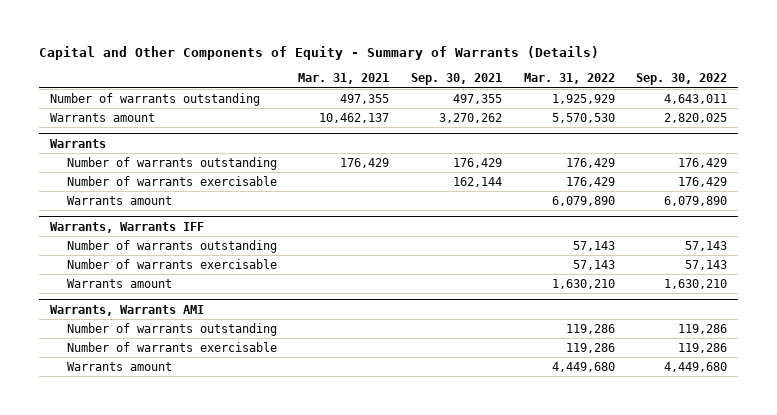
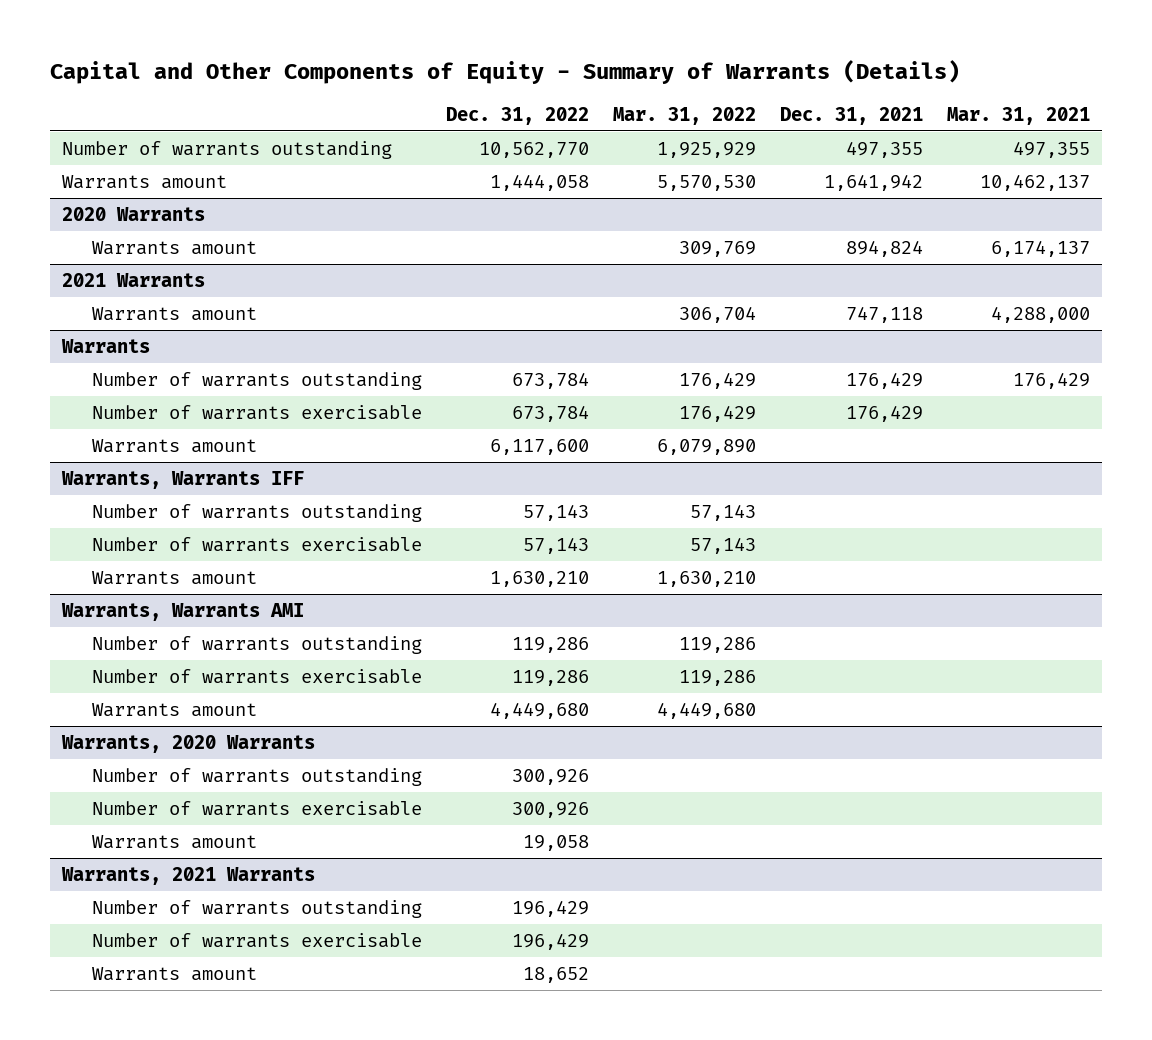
[410,73,502,86] Sep. 30, 2021 -> none
[636,73,728,86] Sep. 30, 2022 -> none
none -> [446,106,590,125] Dec. 31, 2022
none -> [780,106,924,125] Dec. 31, 2021
none -> [62,206,206,221] 2020 Warrants
none -> [91,240,257,255] Warrants amount
none -> [62,272,206,287] 2021 Warrants
none -> [91,306,257,321] Warrants amount
none -> [61,734,316,753] Warrants, 2020 Warrants
none -> [91,767,422,786] Number of warrants outstanding
none -> [91,800,422,816] Number of warrants exercisable
none -> [91,834,257,849] Warrants amount
none -> [61,866,316,885] Warrants, 2021 Warrants
none -> [91,899,422,918] Number of warrants outstanding
none -> [91,932,422,948] Number of warrants exercisable
none -> [91,966,257,981] Warrants amount

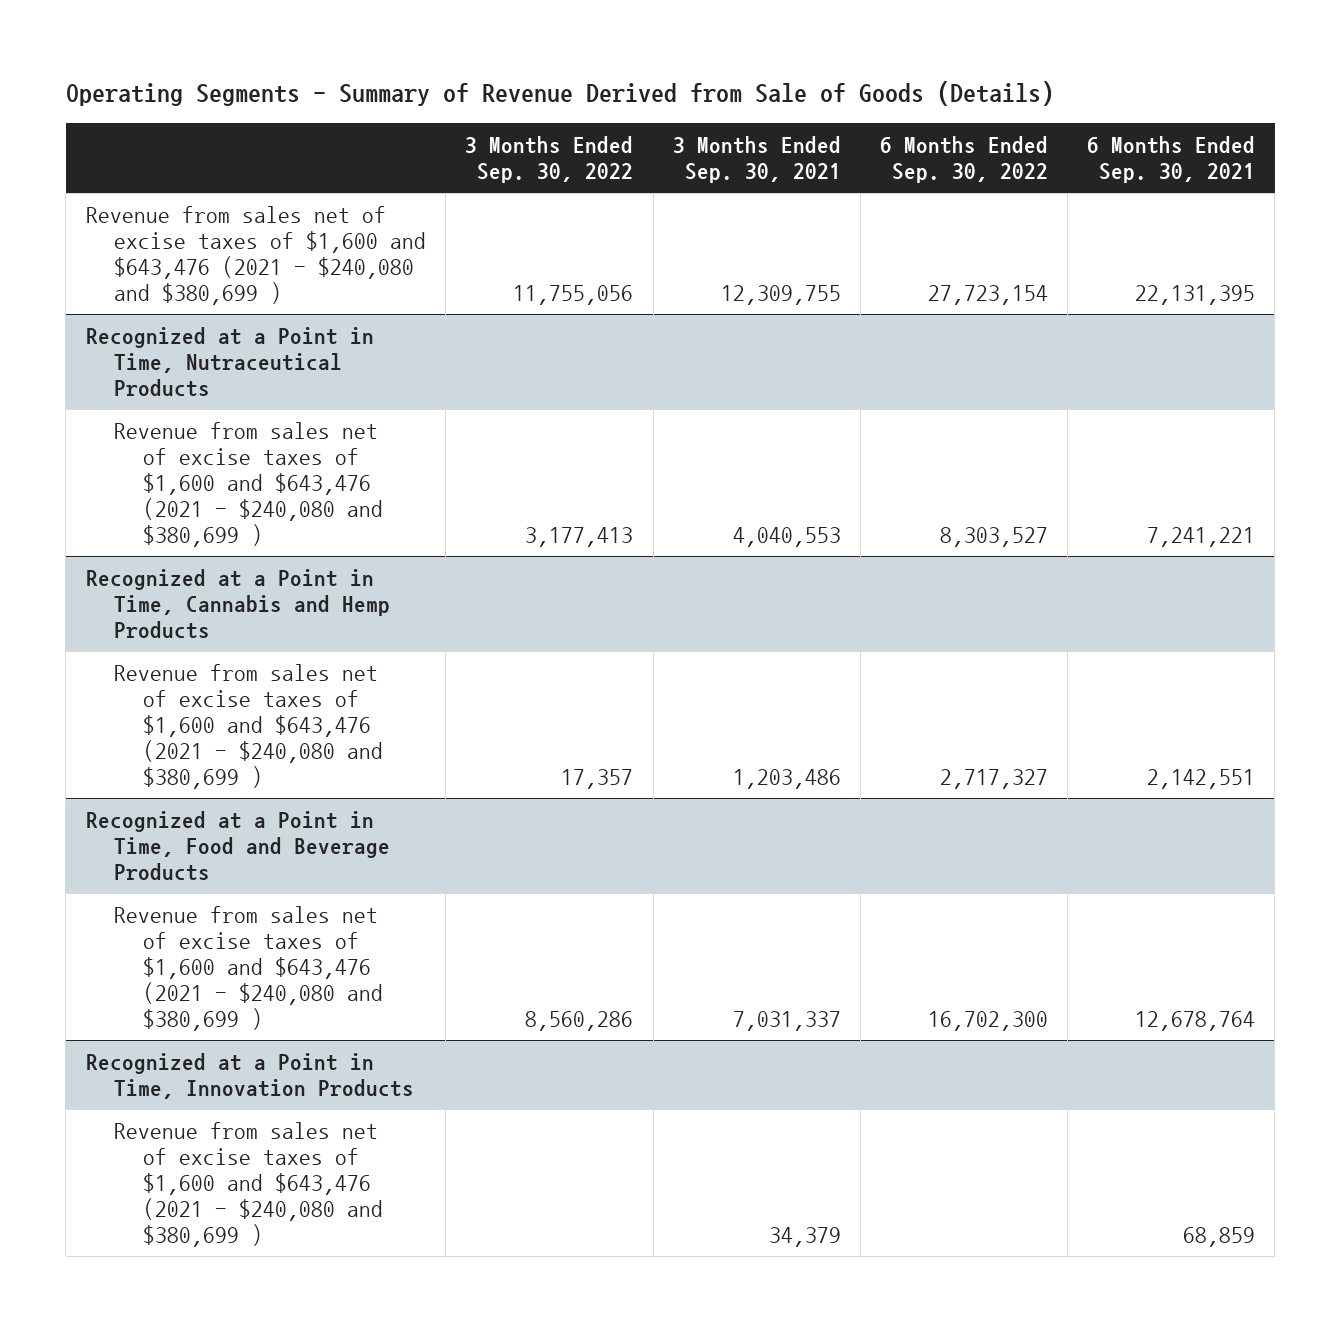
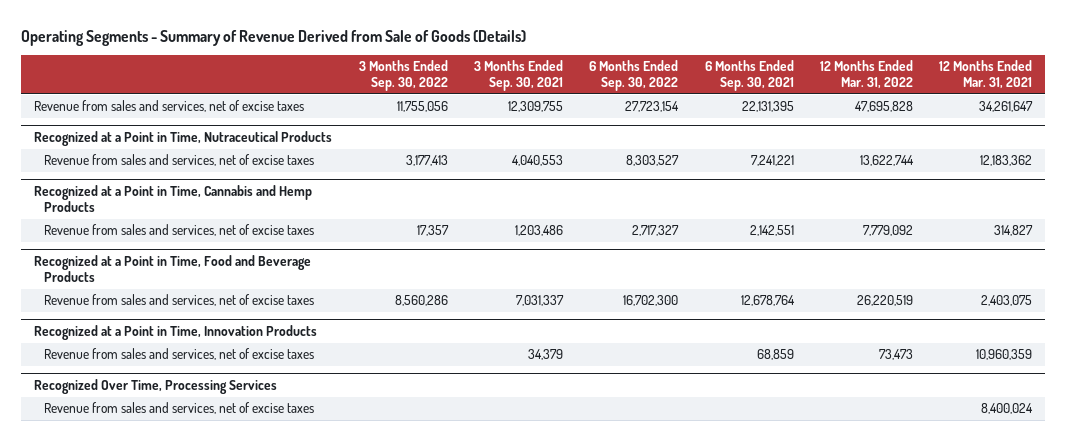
none -> [820,60,914,90] 12 Months Ended Mar. 31, 2022
none -> [939,60,1033,90] 12 Months Ended Mar. 31, 2021
[85,205,427,305] Revenue from sales net of excise taxes of $1,600 and $643,476 (2021 - $240,080 and $380,699 ) -> [34,100,305,113] Revenue from sales and services, net of excise taxes
[114,421,383,547] Revenue from sales net of excise taxes of $1,600 and $643,476 (2021 - $240,080 and $380,699 ) -> [44,154,315,167] Revenue from sales and services, net of excise taxes
[114,663,383,789] Revenue from sales net of excise taxes of $1,600 and $643,476 (2021 - $240,080 and $380,699 ) -> [44,224,315,237] Revenue from sales and services, net of excise taxes
[114,905,383,1031] Revenue from sales net of excise taxes of $1,600 and $643,476 (2021 - $240,080 and $380,699 ) -> [44,294,315,307] Revenue from sales and services, net of excise taxes
[114,1121,383,1247] Revenue from sales net of excise taxes of $1,600 and $643,476 (2021 - $240,080 and $380,699 ) -> [44,348,315,361] Revenue from sales and services, net of excise taxes
none -> [34,379,278,395] Recognized Over Time, Processing Services
none -> [44,402,315,415] Revenue from sales and services, net of excise taxes

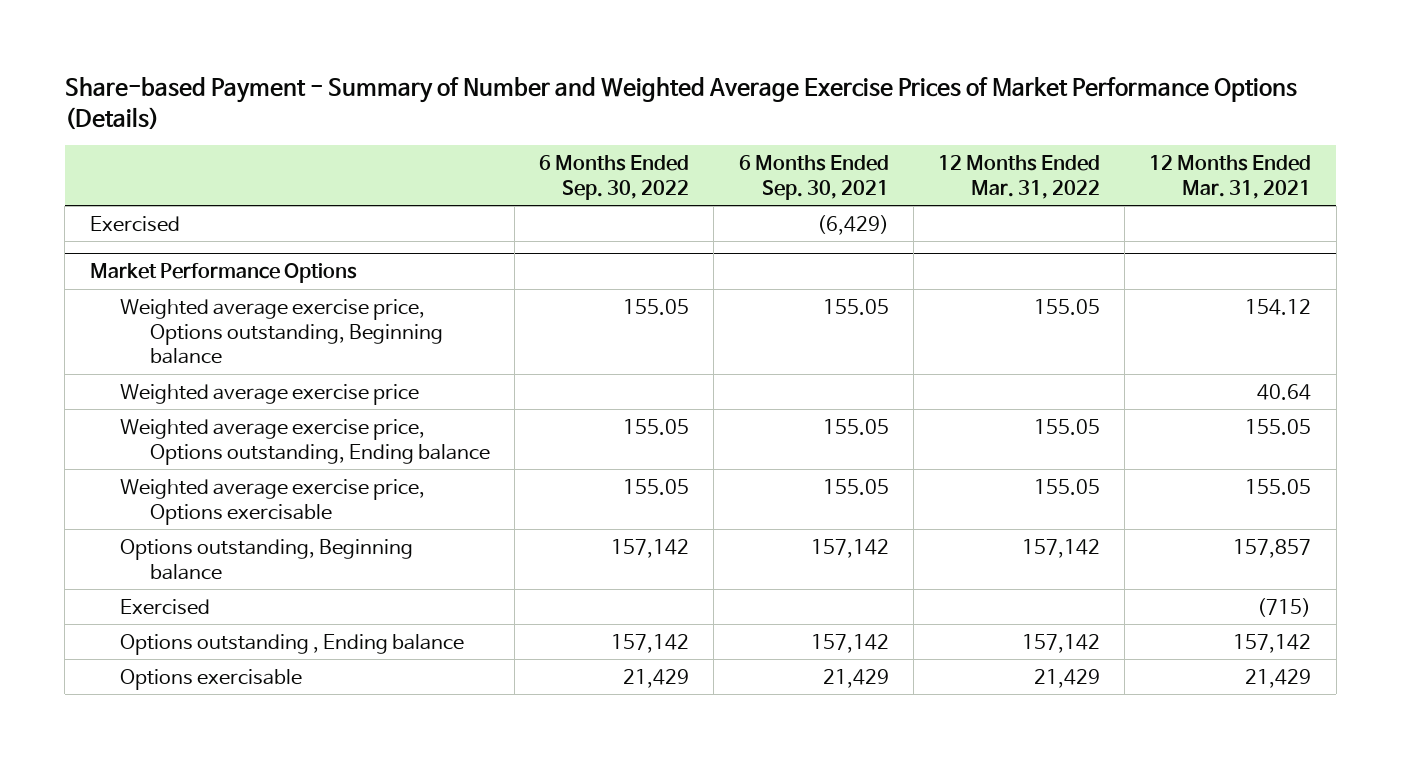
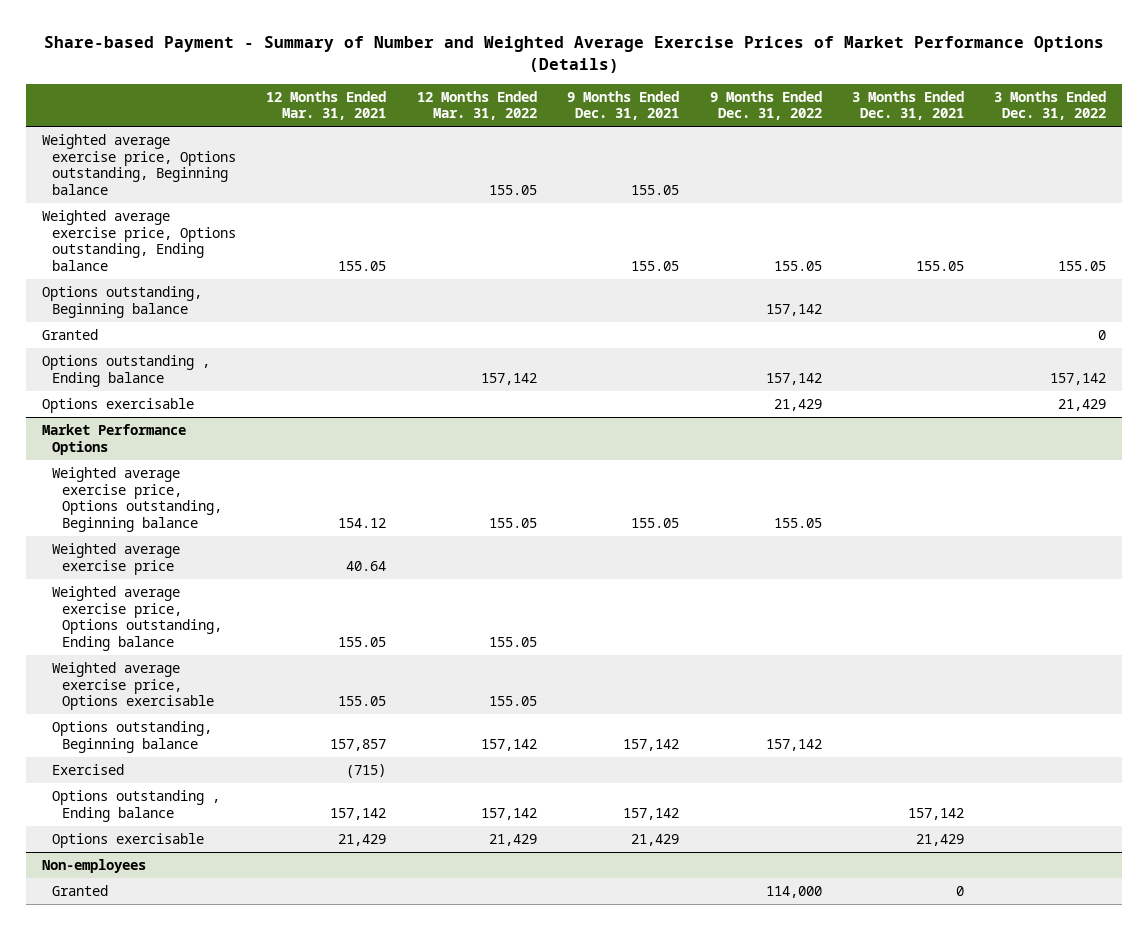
[539,154,690,200] 6 Months Ended Sep. 30, 2022 -> none
[738,154,889,200] 6 Months Ended Sep. 30, 2021 -> none
none -> [567,90,680,121] 9 Months Ended Dec. 31, 2021
none -> [709,90,822,121] 9 Months Ended Dec. 31, 2022
none -> [851,90,964,121] 3 Months Ended Dec. 31, 2021
none -> [994,90,1107,121] 3 Months Ended Dec. 31, 2022
[89,215,180,232] Exercised -> none
none -> [41,134,236,195] Weighted average exercise price, Options outstanding, Beginning balance
none -> [41,210,236,271] Weighted average exercise price, Options outstanding, Ending balance
none -> [41,286,202,318] Options outstanding, Beginning balance
none -> [41,329,98,341] Granted
none -> [41,355,210,387] Options outstanding , Ending balance
none -> [41,398,194,414] Options exercisable
none -> [41,859,146,874] Non-employees
none -> [51,885,108,897] Granted

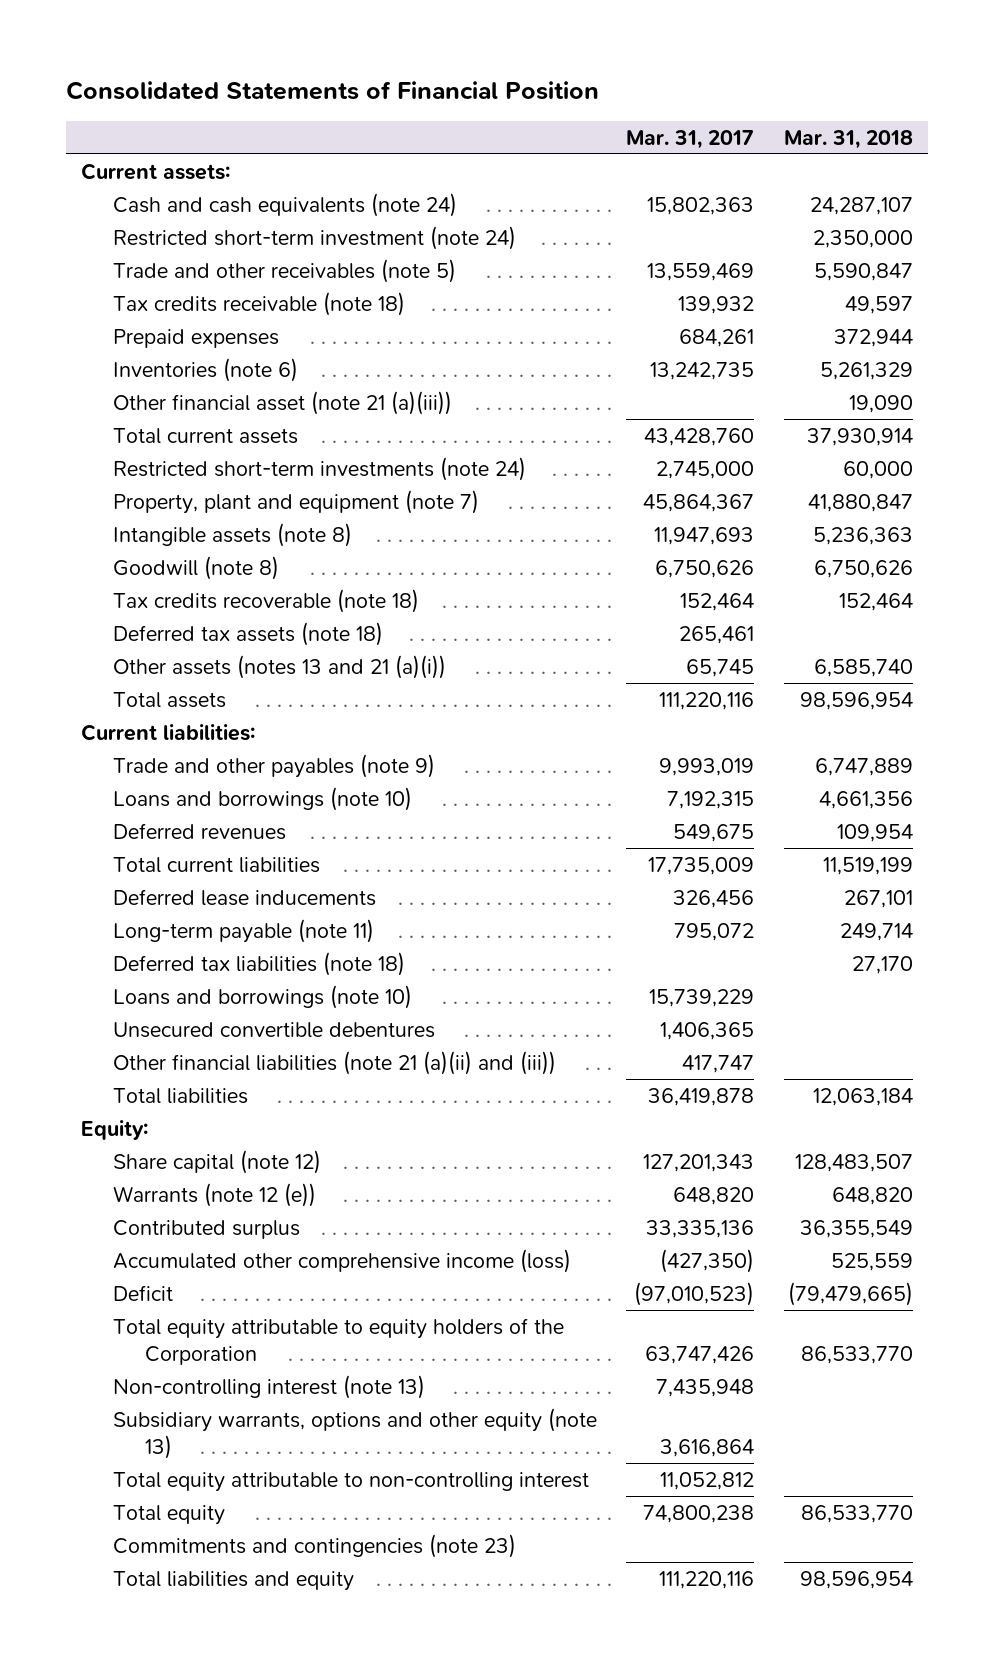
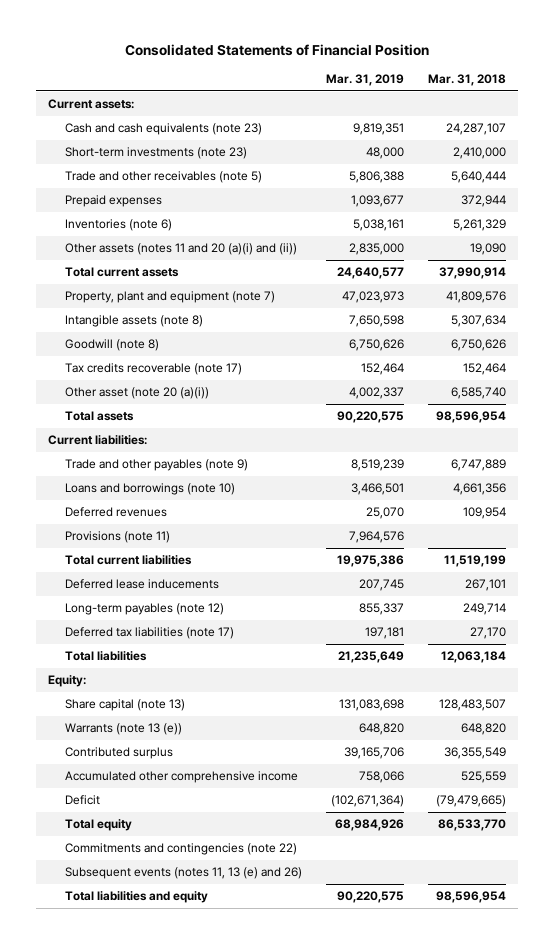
[626,129,755,149] Mar. 31, 2017 -> none
none -> [325,74,404,87] Mar. 31, 2019
[112,291,405,316] Tax credits receivable (note 18) -> none
[112,192,457,217] Cash and cash equivalents (note 24) -> [64,123,262,136] Cash and cash equivalents (note 23)
[112,225,516,250] Restricted short-term investment (note 24) -> [64,147,247,160] Short-term investments (note 23)
[813,229,914,248] 2,350,000 -> [452,147,506,160] 2,410,000
[814,262,914,281] 5,590,847 -> [450,171,506,184] 5,640,444
[112,456,526,481] Restricted short-term investments (note 24) -> none
[112,390,452,415] Other financial asset (note 21 (a)(iii)) -> [64,243,297,256] Other assets (notes 11 and 20 (a)(i) and (ii))
[807,427,914,446] 37,930,914 -> [438,267,506,280] 37,990,914
[808,493,914,512] 41,880,847 -> [445,291,506,304] 41,809,576
[813,526,914,545] 5,236,363 -> [450,315,506,328] 5,307,634
[112,621,383,646] Deferred tax assets (note 18) -> none
[112,588,419,613] Tax credits recoverable (note 18) -> [64,363,242,376] Tax credits recoverable (note 17)
[112,654,446,679] Other assets (notes 13 and 21 (a)(i)) -> [64,387,209,400] Other asset (note 20 (a)(i))
none -> [64,531,170,544] Provisions (note 11)
[112,984,412,1009] Loans and borrowings (note 10) -> none
[112,1021,435,1038] Unsecured convertible debentures -> none
[112,1050,556,1075] Other financial liabilities (note 21 (a)(ii) and (iii)) -> none
[112,918,374,943] Long-term payable (note 11) -> [64,603,224,616] Long-term payables (note 12)
[112,951,405,976] Deferred tax liabilities (note 18) -> [64,627,234,640] Deferred tax liabilities (note 17)
[112,1149,321,1174] Share capital (note 12) -> [64,699,185,712] Share capital (note 13)
[112,1182,316,1207] Warrants (note 12 (e)) -> [64,723,182,736] Warrants (note 13 (e))
[112,1248,571,1273] Accumulated other comprehensive income (loss) -> [64,771,298,784] Accumulated other comprehensive income
[112,1317,564,1366] Total equity attributable to equity holders of the Corporation -> none
[112,1374,425,1399] Non-controlling interest (note 13) -> none
[112,1407,597,1460] Subsidiary warrants, options and other equity (note 13) -> none
[112,1471,589,1492] Total equity attributable to non-controlling interest -> none
[112,1533,516,1558] Commitments and contingencies (note 23) -> [64,843,297,856] Commitments and contingencies (note 22)
none -> [64,867,302,880] Subsequent events (notes 11, 13 (e) and 26)

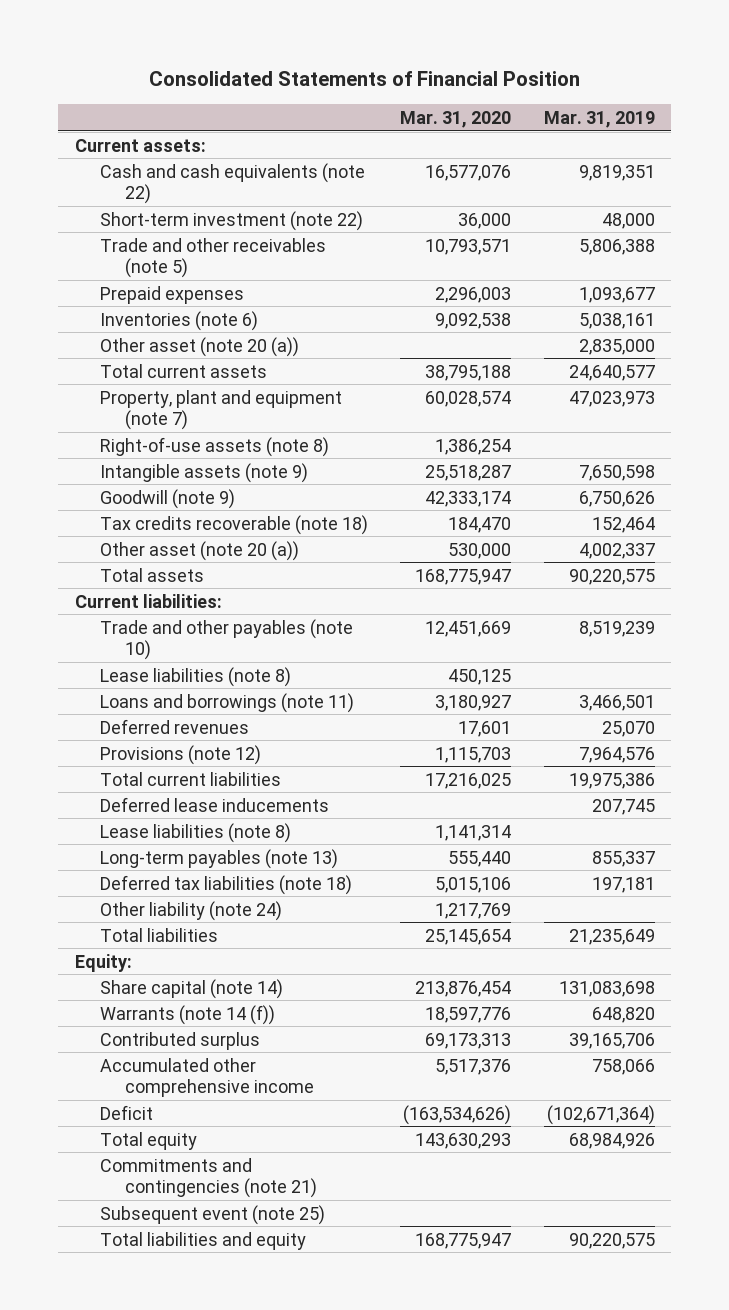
[427,74,506,87] Mar. 31, 2018 -> none
none -> [400,110,512,128] Mar. 31, 2020
[64,123,262,136] Cash and cash equivalents (note 23) -> [99,162,365,204] Cash and cash equivalents (note 22)
[64,147,247,160] Short-term investments (note 23) -> [99,210,363,231] Short-term investment (note 22)
[64,243,297,256] Other assets (notes 11 and 20 (a)(i) and (ii)) -> [99,336,299,357] Other asset (note 20 (a))
none -> [99,436,329,457] Right-of-use assets (note 8)
[64,315,203,328] Intangible assets (note 8) -> [99,462,308,483] Intangible assets (note 9)
[64,339,159,352] Goodwill (note 8) -> [99,488,235,509] Goodwill (note 9)
[64,363,242,376] Tax credits recoverable (note 17) -> [99,514,368,535] Tax credits recoverable (note 18)
[64,387,209,400] Other asset (note 20 (a)(i)) -> [99,540,299,561] Other asset (note 20 (a))
[64,459,248,472] Trade and other payables (note 9) -> [99,618,353,660] Trade and other payables (note 10)
none -> [99,666,291,687] Lease liabilities (note 8)
[64,483,235,496] Loans and borrowings (note 10) -> [99,692,354,713] Loans and borrowings (note 11)
[64,531,170,544] Provisions (note 11) -> [99,744,261,765] Provisions (note 12)
none -> [99,822,291,843] Lease liabilities (note 8)
[64,603,224,616] Long-term payables (note 12) -> [99,848,338,869] Long-term payables (note 13)
[64,627,234,640] Deferred tax liabilities (note 17) -> [99,874,352,895] Deferred tax liabilities (note 18)
none -> [99,900,282,921] Other liability (note 24)
[64,699,185,712] Share capital (note 13) -> [99,978,283,999] Share capital (note 14)
[64,723,182,736] Warrants (note 13 (e)) -> [99,1004,275,1025] Warrants (note 14 (f))
[64,843,297,856] Commitments and contingencies (note 22) -> [99,1157,317,1198] Commitments and contingencies (note 21)
[64,867,302,880] Subsequent events (notes 11, 13 (e) and 26) -> [99,1204,325,1225] Subsequent event (note 25)

